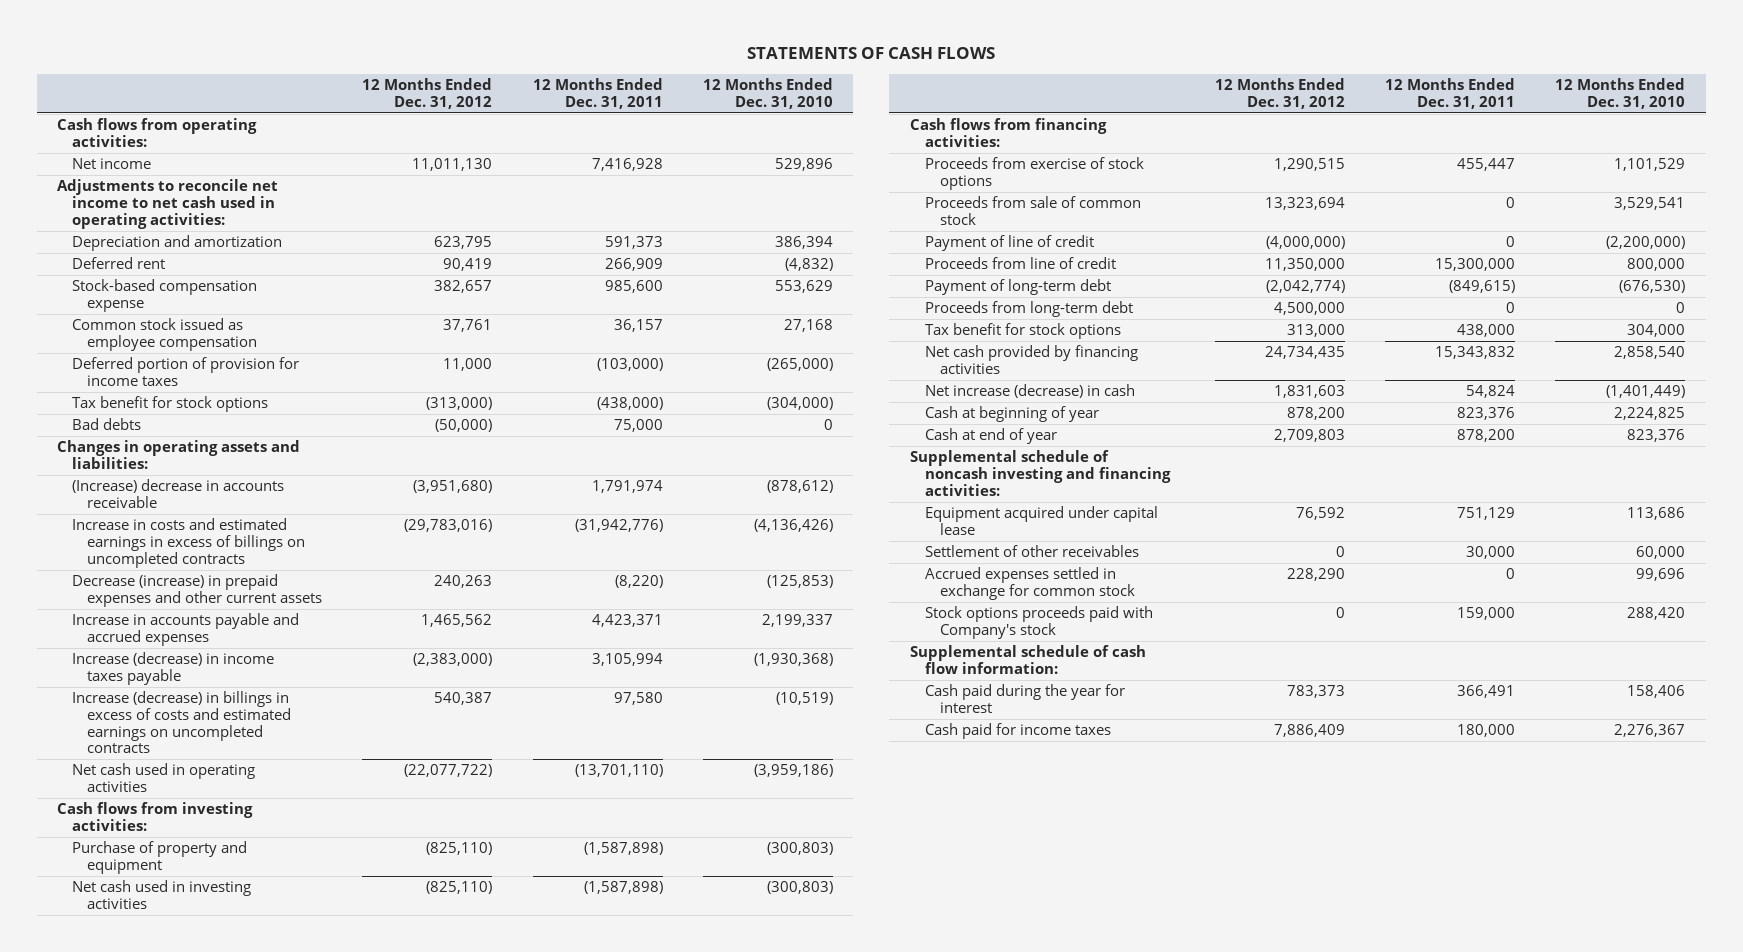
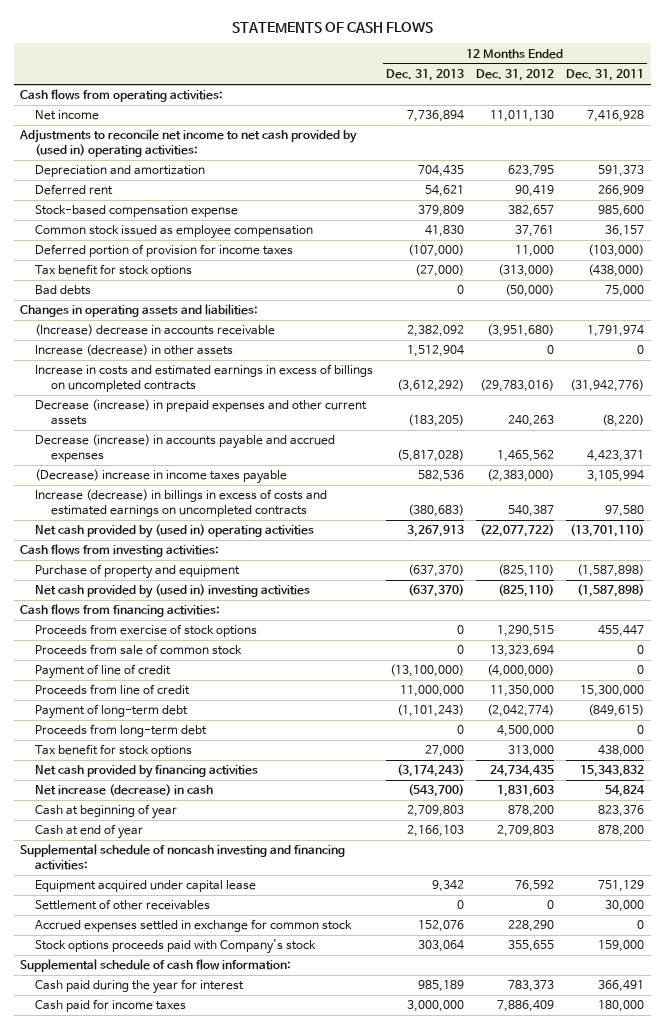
[703,78,834,109] 12 Months Ended Dec. 31, 2010 -> none
none -> [385,69,464,82] Dec. 31, 2013
[57,179,279,229] Adjustments to reconcile net income to net cash used in operating activities: -> [18,129,357,157] Adjustments to reconcile net income to net cash provided by (used in) operating activities:
none -> [35,344,234,357] Increase (decrease) in other assets
[72,613,300,646] Increase in accounts payable and accrued expenses -> [35,434,336,462] Decrease (increase) in accounts payable and accrued expenses
[72,652,275,685] Increase (decrease) in income taxes payable -> [35,469,288,485] (Decrease) increase in income taxes payable
[72,763,256,792] Net cash used in operating activities -> [35,524,315,539] Net cash provided by (used in) operating activities
[72,880,252,909] Net cash used in investing activities -> [35,584,311,599] Net cash provided by (used in) investing activities
[1335,607,1345,619] 0 -> [507,940,554,953] 355,655

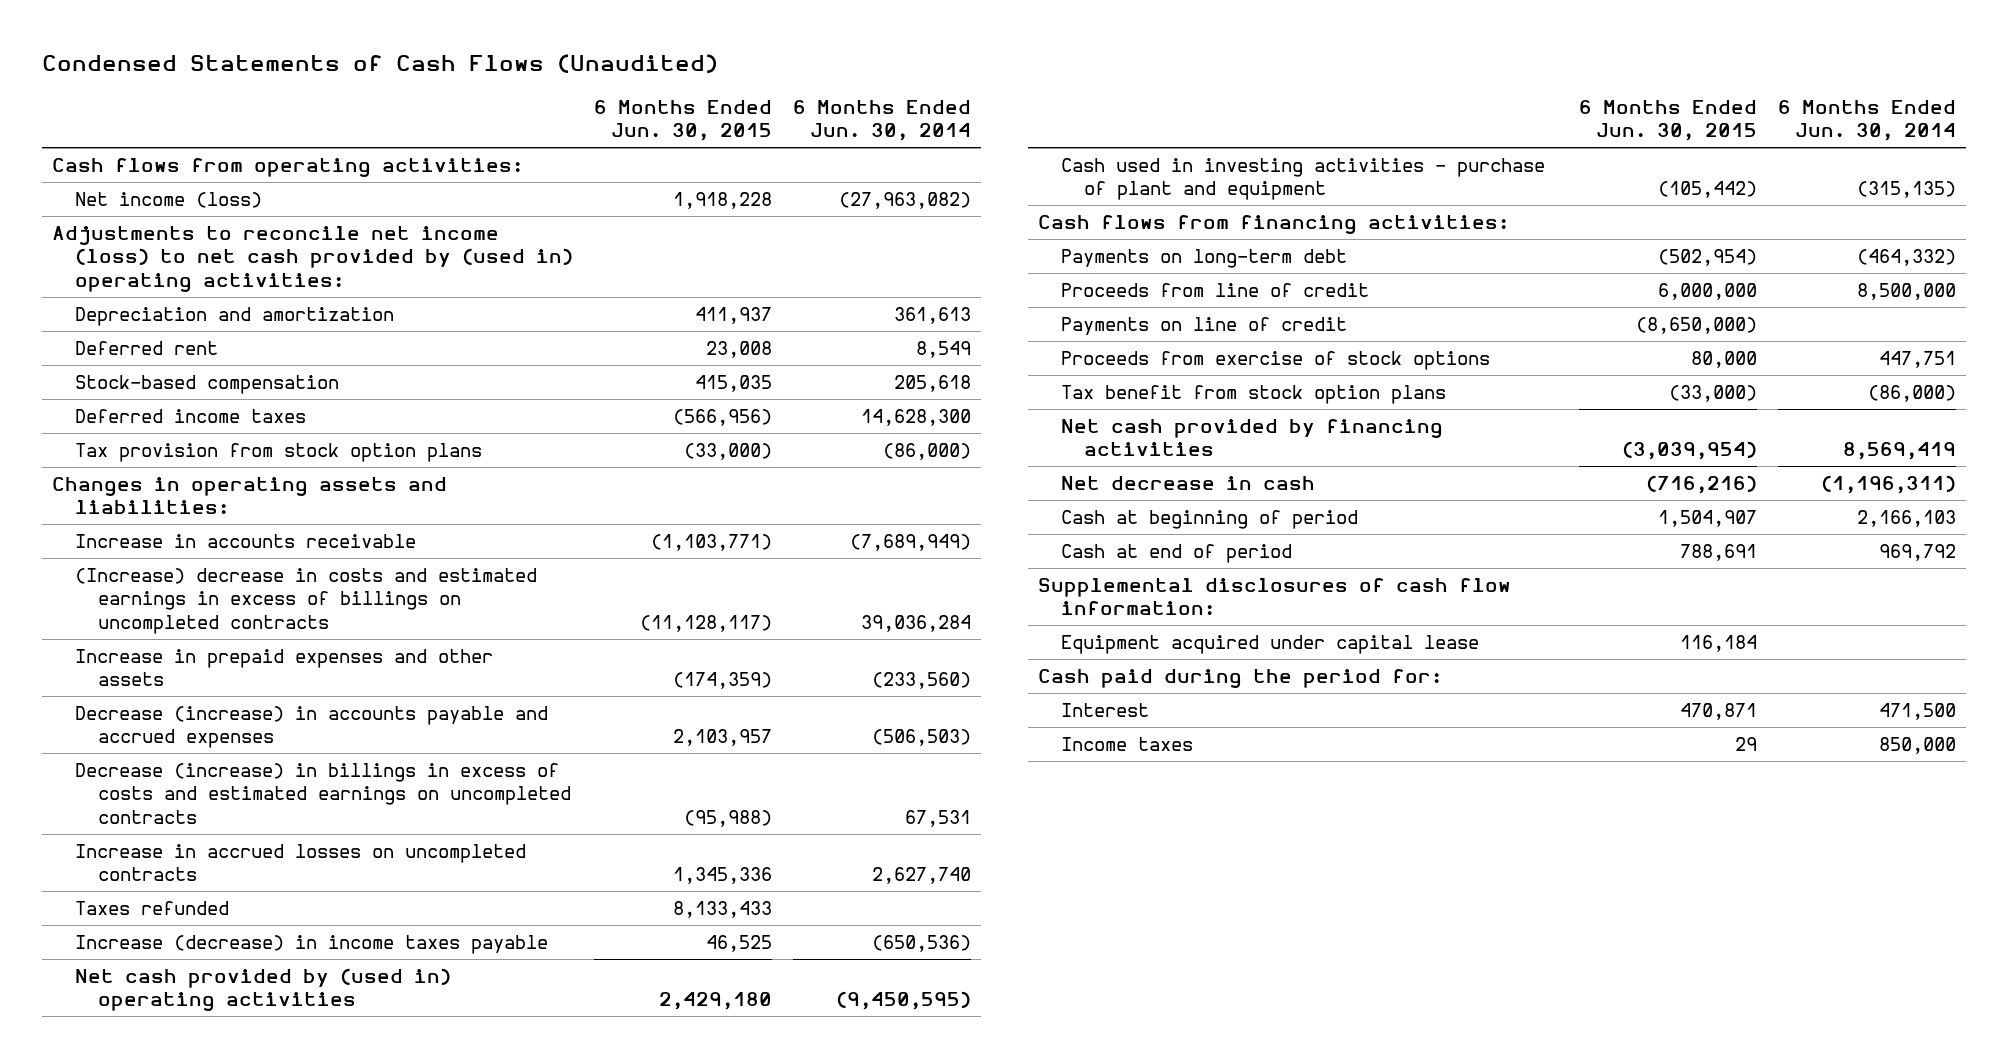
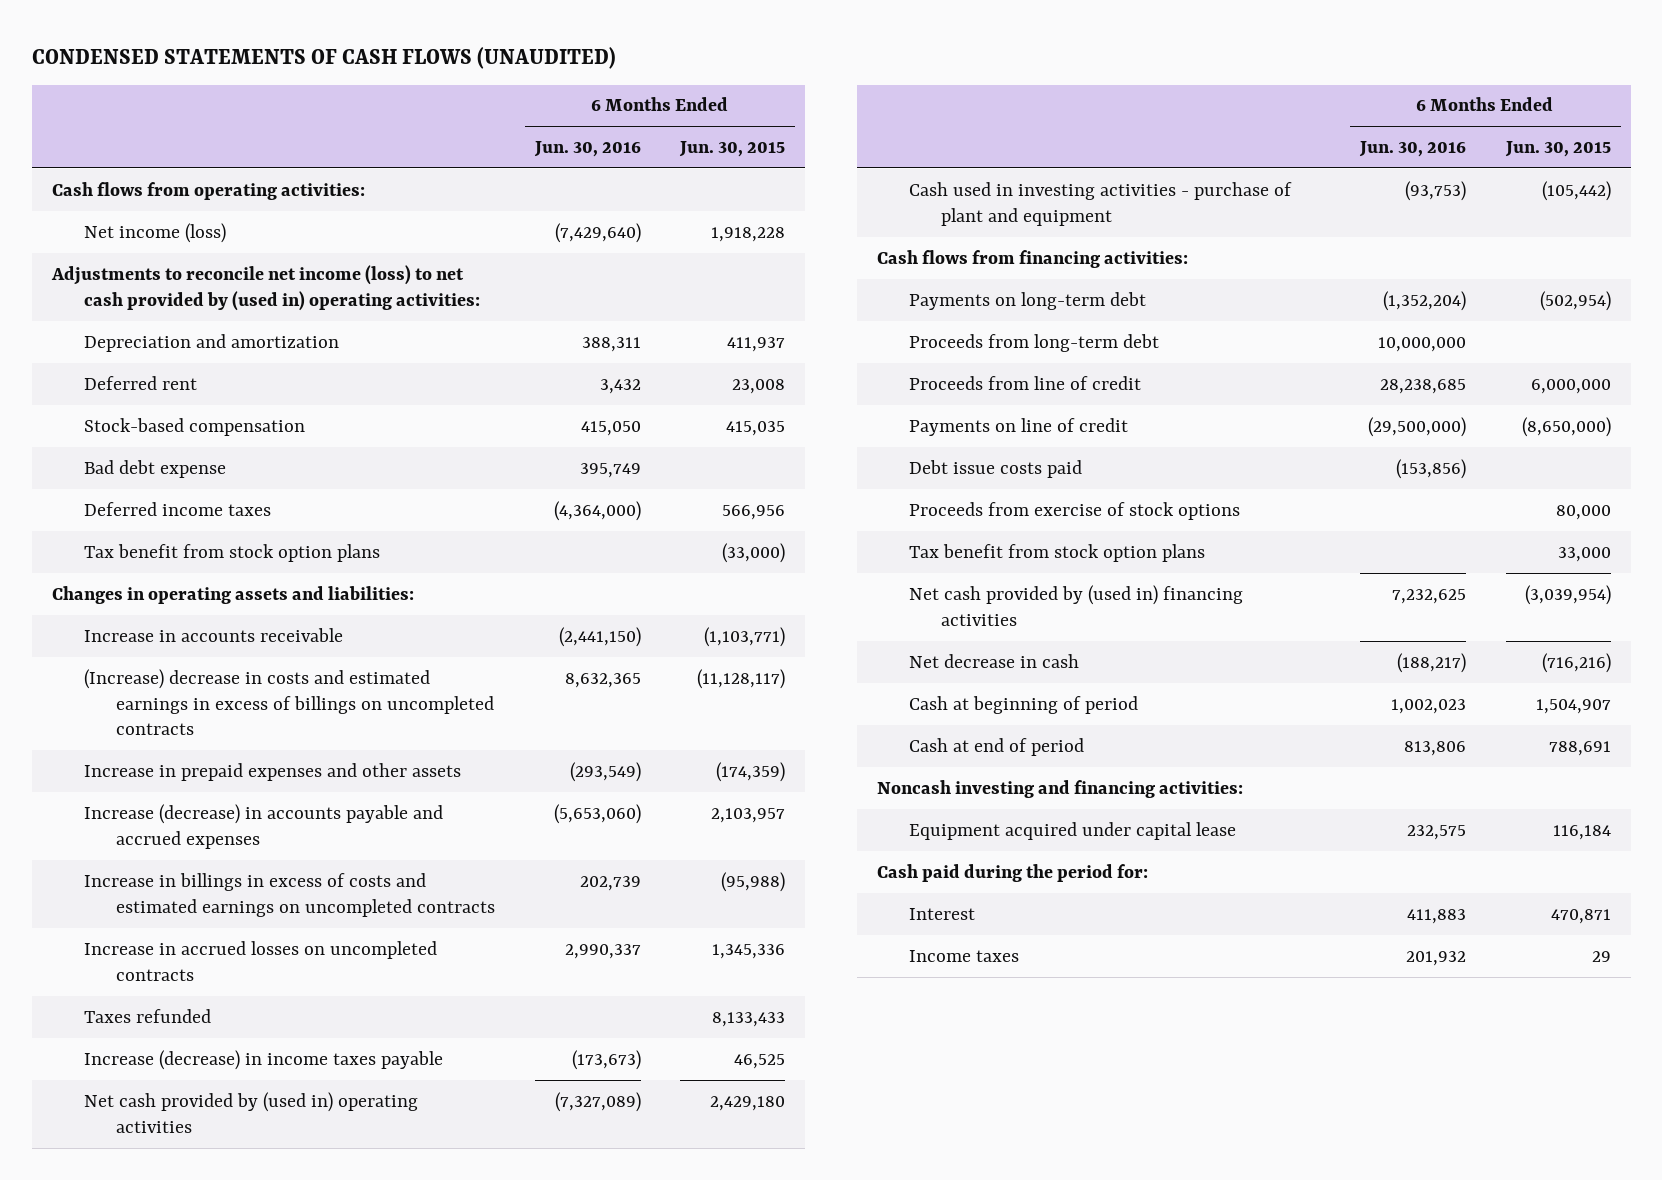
[42,54,719,74] Condensed Statements of Cash Flows (Unaudited) -> [31,46,616,69] CONDENSED STATEMENTS OF CASH FLOWS (UNAUDITED)
[792,99,971,142] 6 Months Ended Jun. 30, 2014 -> none
none -> [533,140,641,157] Jun. 30, 2016
[75,442,483,462] Tax provision from stock option plans -> none
none -> [83,459,226,478] Bad debt expense
[672,408,772,426] (566,956) -> [722,504,786,520] 566,956
[1060,384,1446,404] Tax benefit from stock option plans -> [83,543,380,562] Tax benefit from stock option plans
[75,705,549,749] Decrease (increase) in accounts payable and accrued expenses -> [83,803,443,849] Increase (decrease) in accounts payable and accrued expenses
[75,762,572,825] Decrease (increase) in billings in excess of costs and estimated earnings on uncompleted contracts -> [83,872,495,917] Increase in billings in excess of costs and estimated earnings on uncompleted contracts
none -> [909,333,1160,352] Proceeds from long-term debt
none -> [909,459,1083,478] Debt issue costs paid
none -> [909,543,1206,562] Tax benefit from stock option plans
[1060,418,1443,457] Net cash provided by financing activities -> [909,584,1244,626] Net cash provided by (used in) financing activities
[1037,577,1511,616] Supplemental disclosures of cash flow information: -> none
none -> [876,779,1243,798] Noncash investing and financing activities:

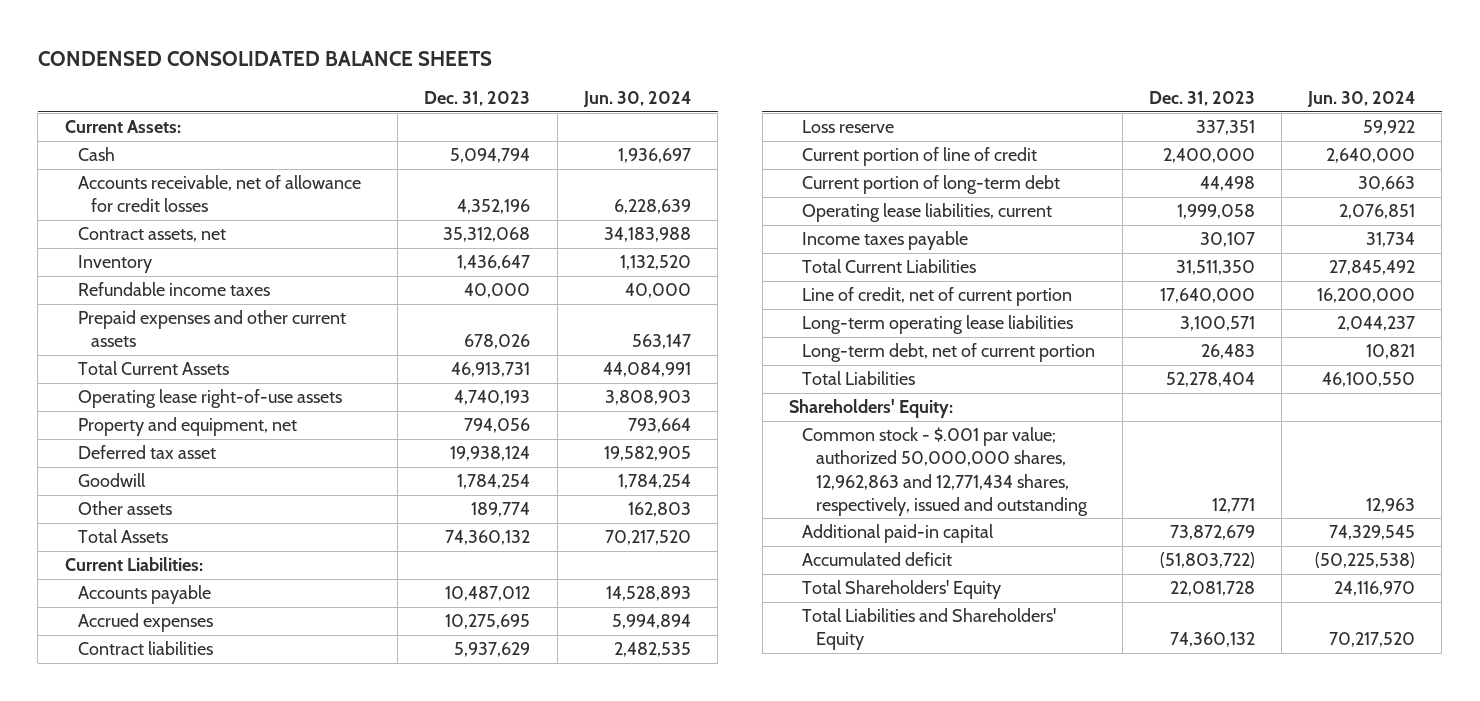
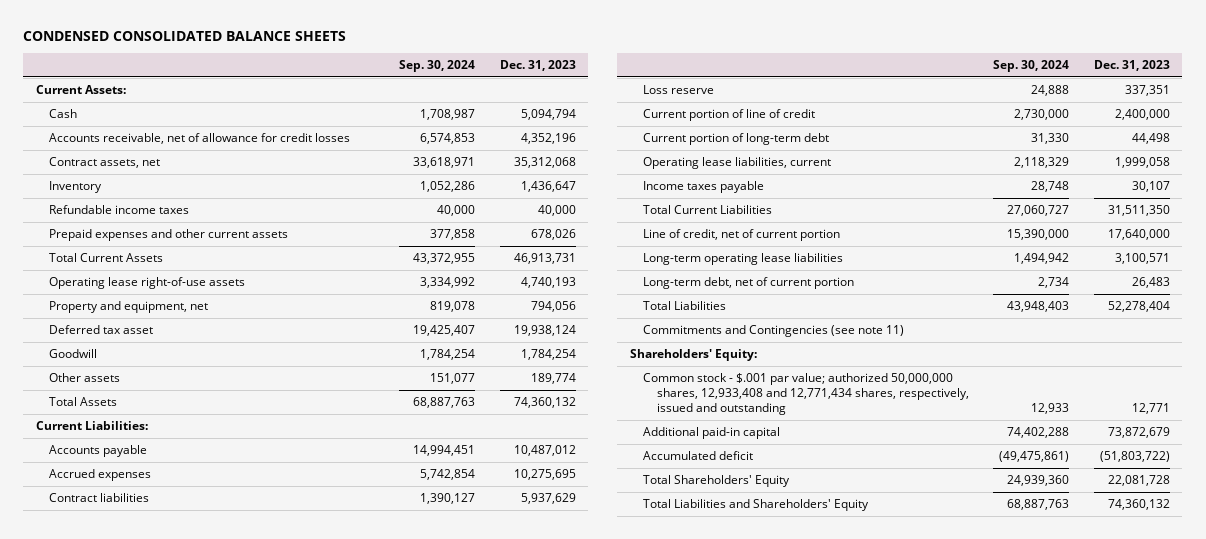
[582,90,691,107] Jun. 30, 2024 -> none
none -> [399,60,476,73] Sep. 30, 2024
none -> [643,325,905,338] Commitments and Contingencies (see note 11)
[802,427,1088,516] Common stock - $.001 par value; authorized 50,000,000 shares, 12,962,863 and 12,771,434 shares, respectively, issued and outstanding -> [643,373,969,415] Common stock - $.001 par value; authorized 50,000,000 shares, 12,933,408 and 12,771,434 shares, respectively, issued and outstanding

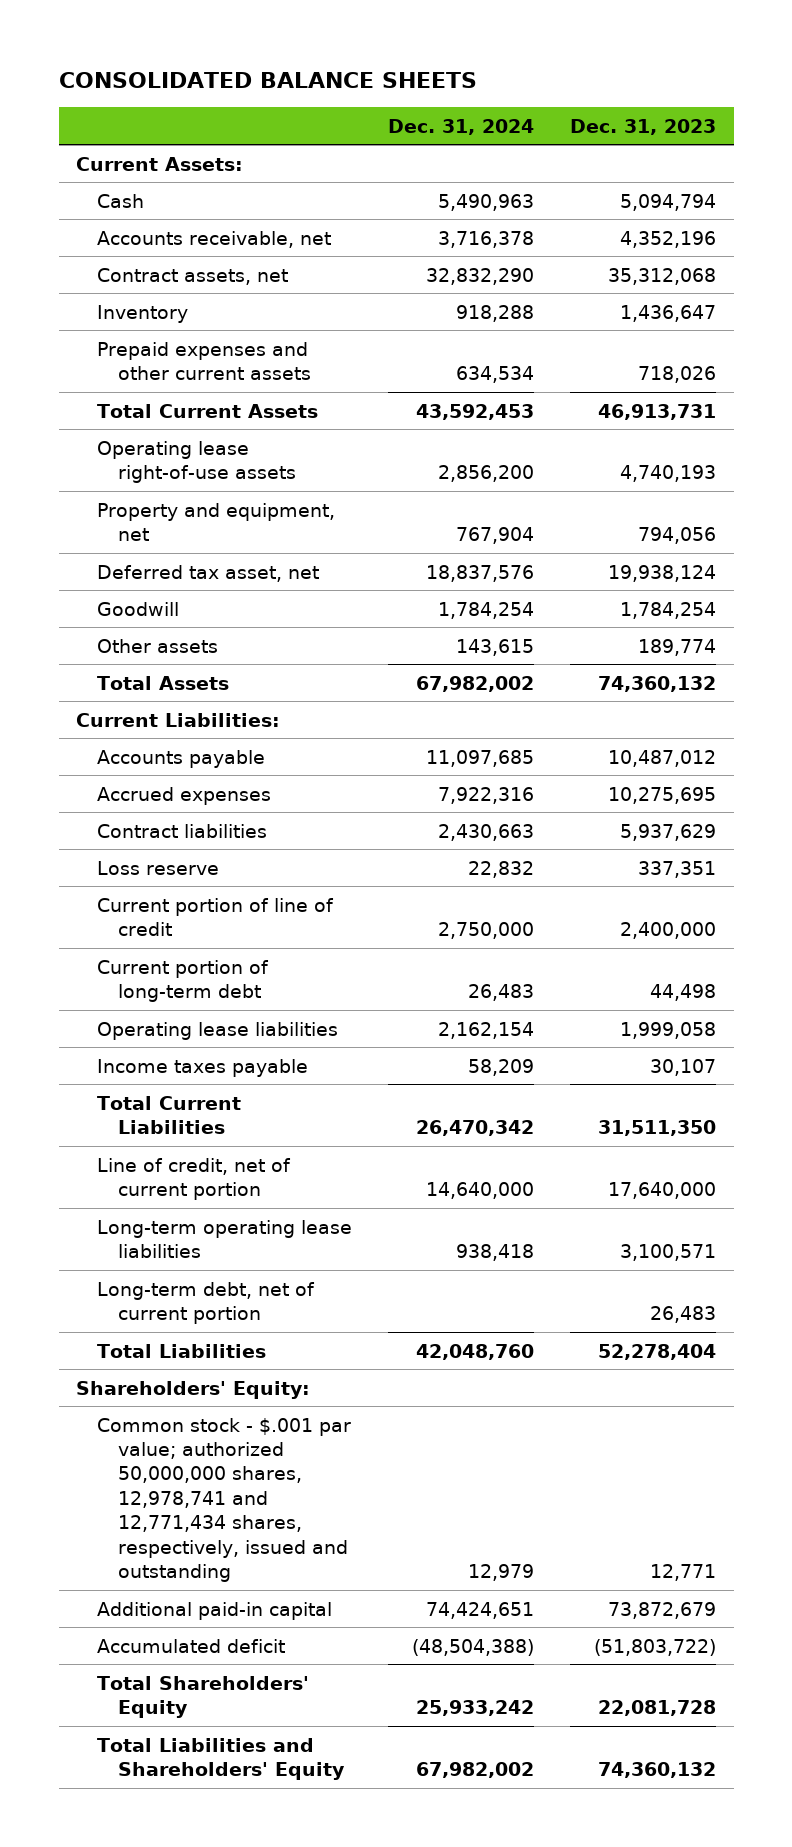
[23,31,347,42] CONDENSED CONSOLIDATED BALANCE SHEETS -> [58,72,477,89] CONSOLIDATED BALANCE SHEETS
[399,60,476,73] Sep. 30, 2024 -> none
none -> [388,118,535,135] Dec. 31, 2024
[49,133,351,145] Accounts receivable, net of allowance for credit losses -> [97,230,332,248] Accounts receivable, net
[49,205,190,215] Refundable income taxes -> none
[531,229,577,241] 678,026 -> [638,366,717,384] 718,026
[49,325,154,335] Deferred tax asset -> [97,564,320,582] Deferred tax asset, net
[643,157,832,170] Operating lease liabilities, current -> [97,1021,339,1040] Operating lease liabilities
[643,325,905,338] Commitments and Contingencies (see note 11) -> none
[643,373,969,415] Common stock - $.001 par value; authorized 50,000,000 shares, 12,933,408 and 12,771,434 shares, respectively, issued and outstanding -> [97,1417,352,1583] Common stock - $.001 par value; authorized 50,000,000 shares, 12,978,741 and 12,771,434 shares, respectively, issued and outstanding

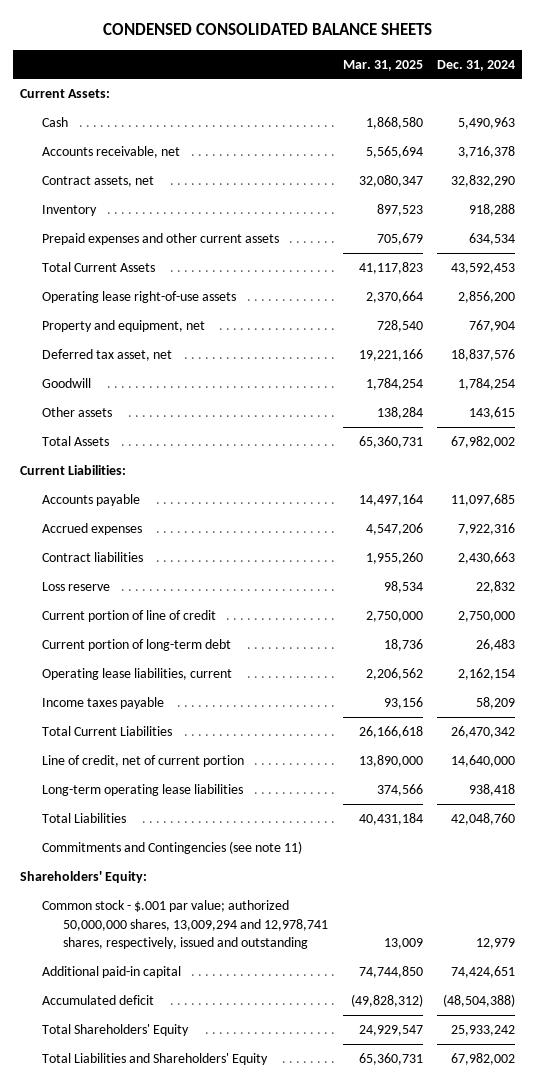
[58,72,477,89] CONSOLIDATED BALANCE SHEETS -> [102,23,432,36] CONDENSED CONSOLIDATED BALANCE SHEETS
[570,118,717,135] Dec. 31, 2023 -> none
none -> [342,59,423,71] Mar. 31, 2025
[97,1021,339,1040] Operating lease liabilities -> [41,668,232,681] Operating lease liabilities, current
[97,1281,316,1325] Long-term debt, net of current portion -> none
none -> [41,841,302,855] Commitments and Contingencies (see note 11)
[97,1417,352,1583] Common stock - $.001 par value; authorized 50,000,000 shares, 12,978,741 and 12,771,434 shares, respectively, issued and outstanding -> [41,900,329,949] Common stock - $.001 par value; authorized 50,000,000 shares, 13,009,294 and 12,978,741 shares, respectively, issued and outstanding

